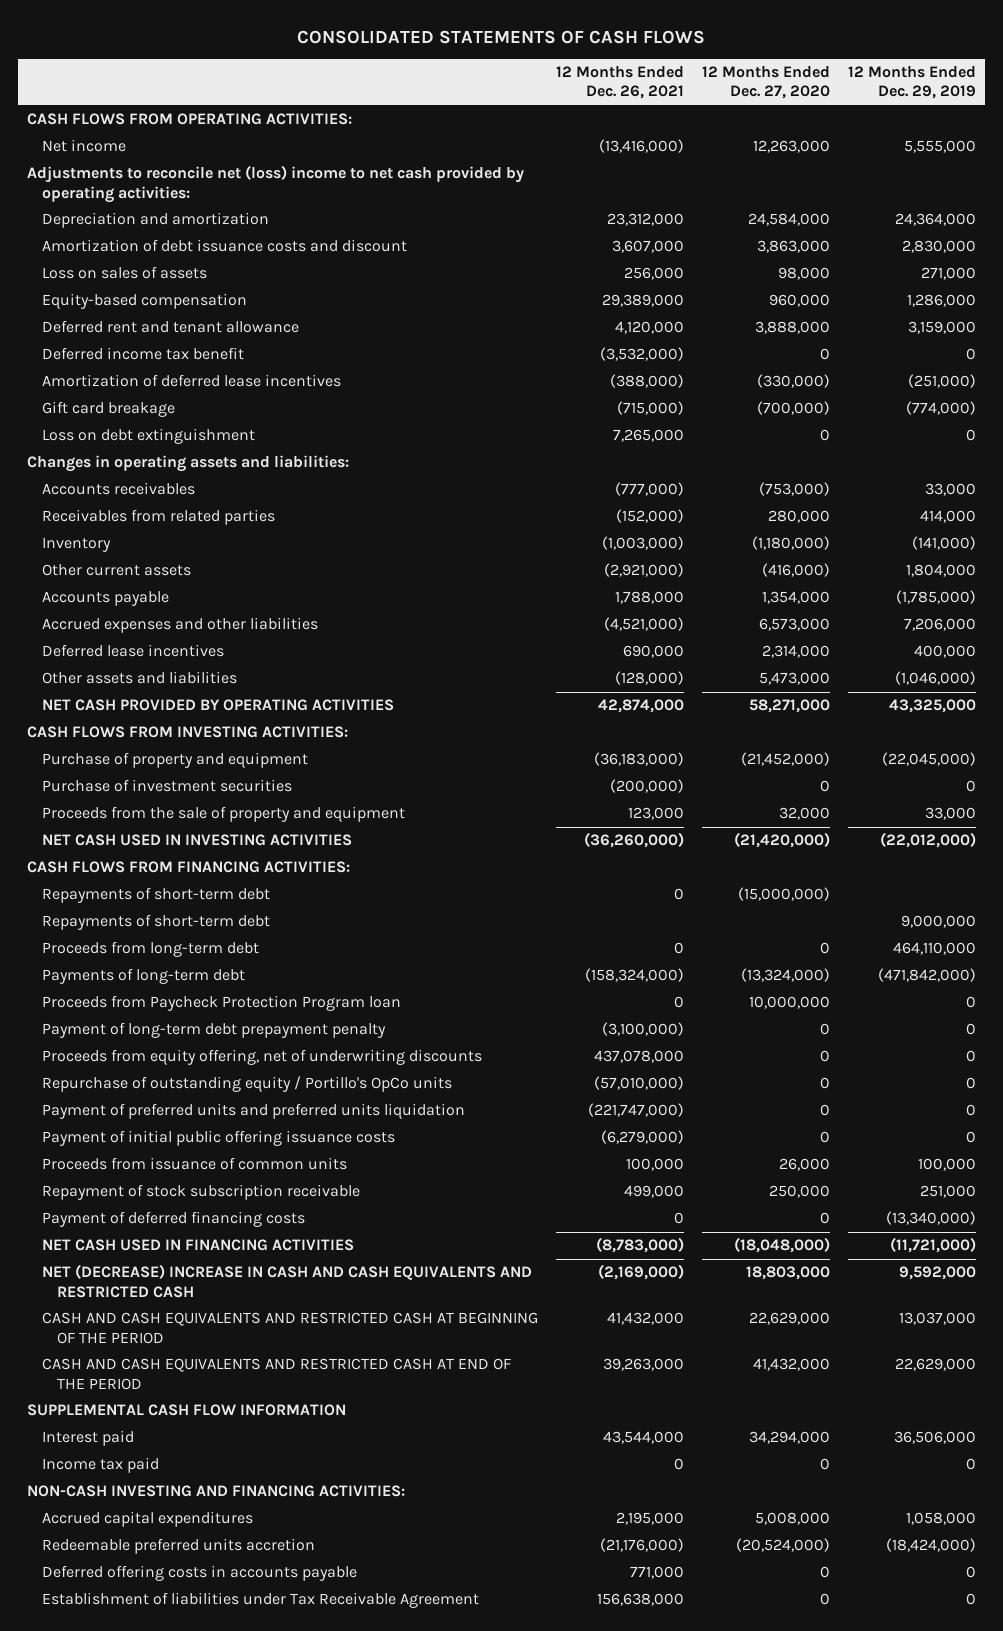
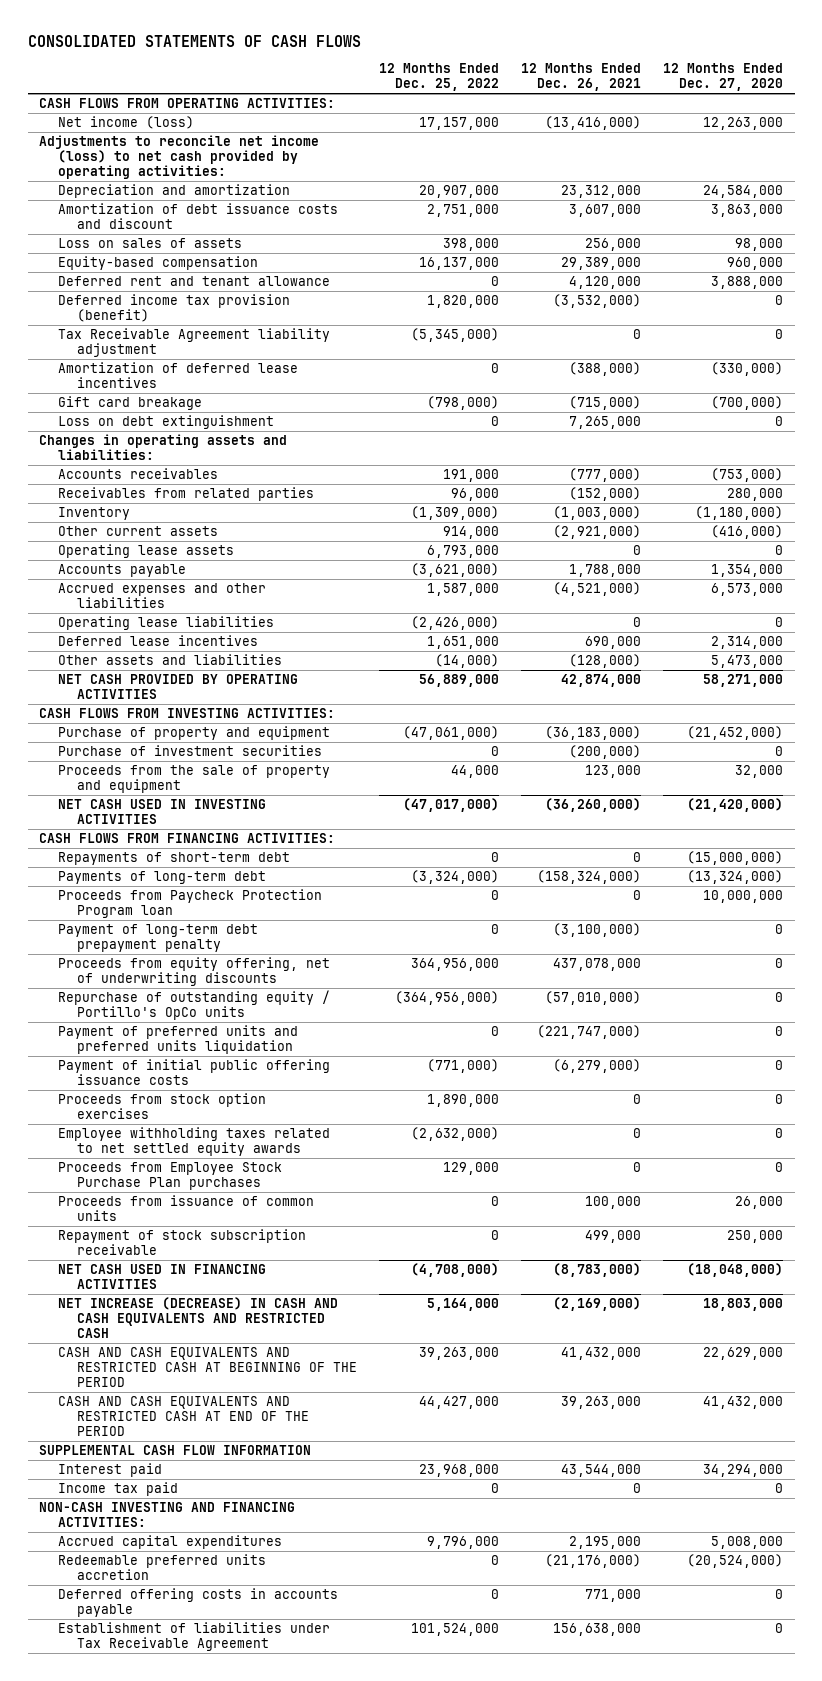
[847,66,976,100] 12 Months Ended Dec. 29, 2019 -> none
none -> [378,63,499,92] 12 Months Ended Dec. 25, 2022
[41,139,126,153] Net income -> [57,115,194,129] Net income (loss)
[26,165,524,203] Adjustments to reconcile net (loss) income to net cash provided by operating activities: -> [38,134,319,180] Adjustments to reconcile net income (loss) to net cash provided by operating activities:
[41,347,244,361] Deferred income tax benefit -> [57,293,290,323] Deferred income tax provision (benefit)
none -> [57,327,330,358] Tax Receivable Agreement liability adjustment
none -> [57,543,234,558] Operating lease assets
none -> [57,615,274,630] Operating lease liabilities
[41,914,270,931] Repayments of short-term debt -> none
[41,941,259,958] Proceeds from long-term debt -> none
none -> [57,1092,266,1120] Proceeds from stock option exercises
none -> [57,1126,330,1157] Employee withholding taxes related to net settled equity awards
none -> [57,1161,282,1191] Proceeds from Employee Stock Purchase Plan purchases
[41,1211,305,1228] Payment of deferred financing costs -> none
[41,1264,532,1298] NET (DECREASE) INCREASE IN CASH AND CASH EQUIVALENTS AND RESTRICTED CASH -> [57,1296,338,1339] NET INCREASE (DECREASE) IN CASH AND CASH EQUIVALENTS AND RESTRICTED CASH

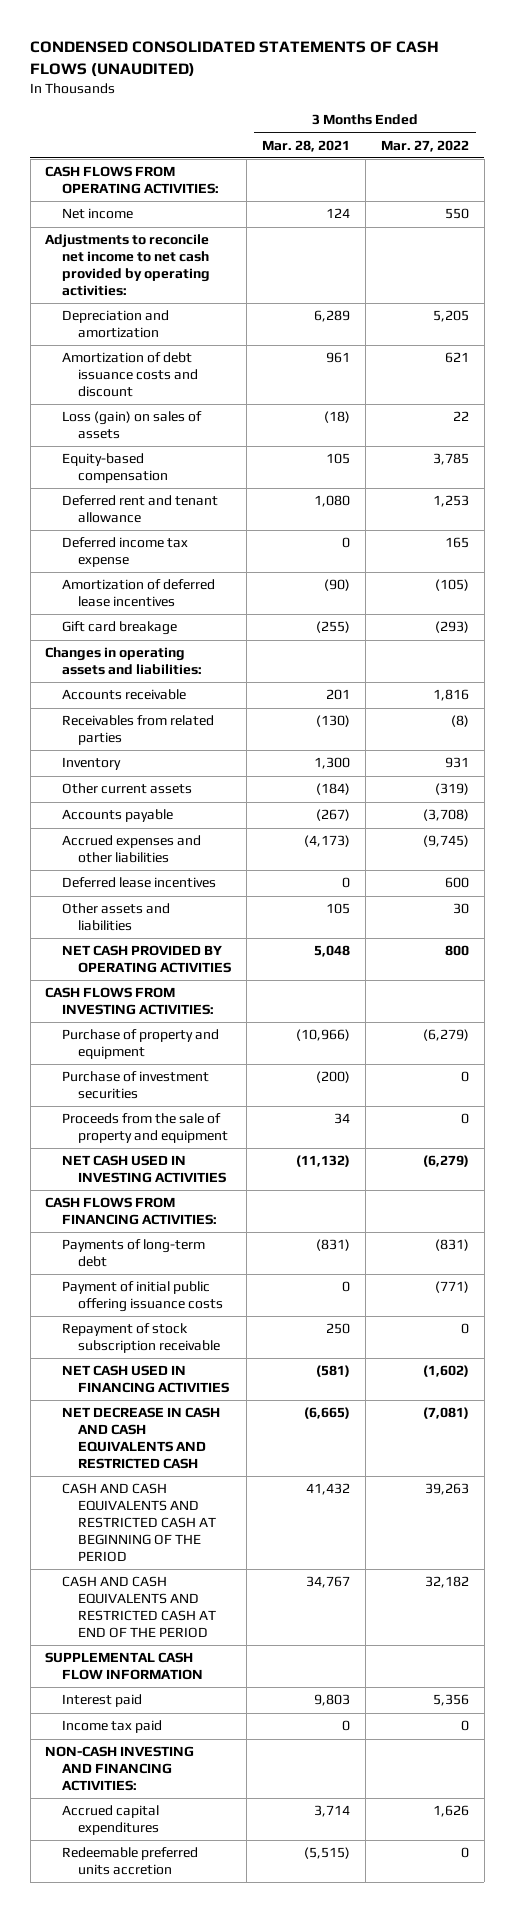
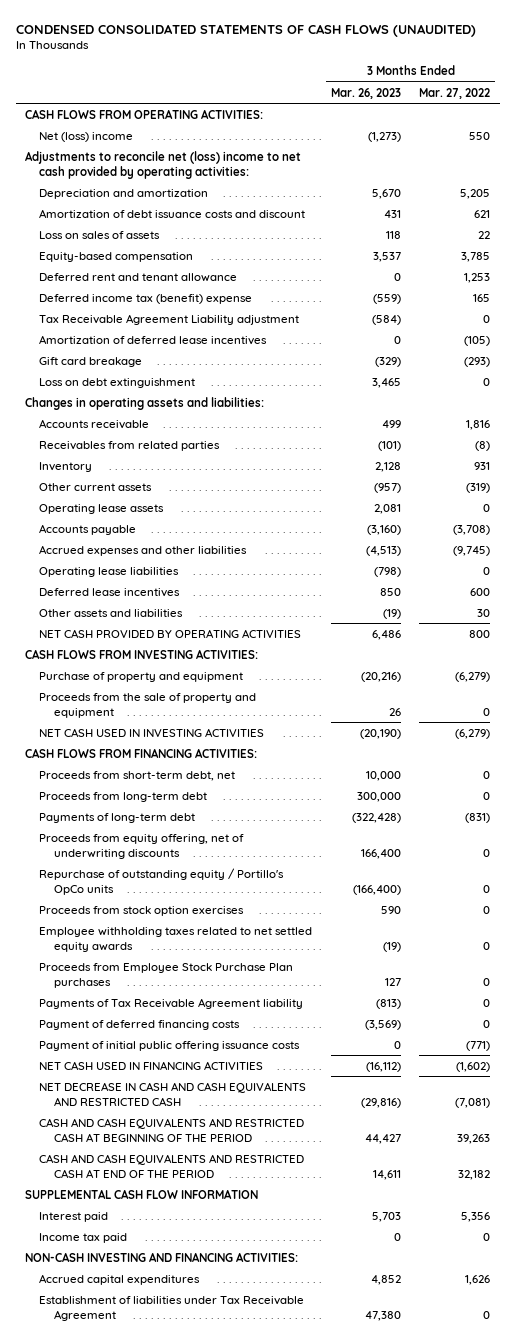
[261,139,350,152] Mar. 28, 2021 -> none
none -> [330,87,401,99] Mar. 26, 2023
[61,208,133,220] Net income -> [39,131,134,142] Net (loss) income
[45,234,210,297] Adjustments to reconcile net income to net cash provided by operating activities: -> [24,150,301,179] Adjustments to reconcile net (loss) income to net cash provided by operating activities:
[61,411,202,440] Loss (gain) on sales of assets -> [39,230,161,239] Loss on sales of assets
[61,537,188,568] Deferred income tax expense -> [39,293,253,304] Deferred income tax (benefit) expense
none -> [39,313,300,325] Tax Receivable Agreement Liability adjustment
none -> [39,377,196,388] Loss on debt extinguishment
none -> [39,503,165,514] Operating lease assets
none -> [39,566,180,577] Operating lease liabilities
[61,1071,209,1100] Purchase of investment securities -> none
none -> [39,770,236,781] Proceeds from short-term debt, net
none -> [39,791,208,802] Proceeds from long-term debt
none -> [39,833,245,859] Proceeds from equity offering, net of underwriting discounts
none -> [39,867,285,895] Repurchase of outstanding equity / Portillo's OpCo units
none -> [39,905,245,916] Proceeds from stock option exercises
none -> [39,926,313,952] Employee withholding taxes related to net settled equity awards
none -> [39,962,294,988] Proceeds from Employee Stock Purchase Plan purchases
none -> [39,997,304,1009] Payments of Tax Receivable Agreement liability
none -> [39,1019,241,1030] Payment of deferred financing costs
[61,1323,220,1354] Repayment of stock subscription receivable -> none
[61,1847,198,1876] Redeemable preferred units accretion -> none
none -> [39,1295,305,1321] Establishment of liabilities under Tax Receivable Agreement

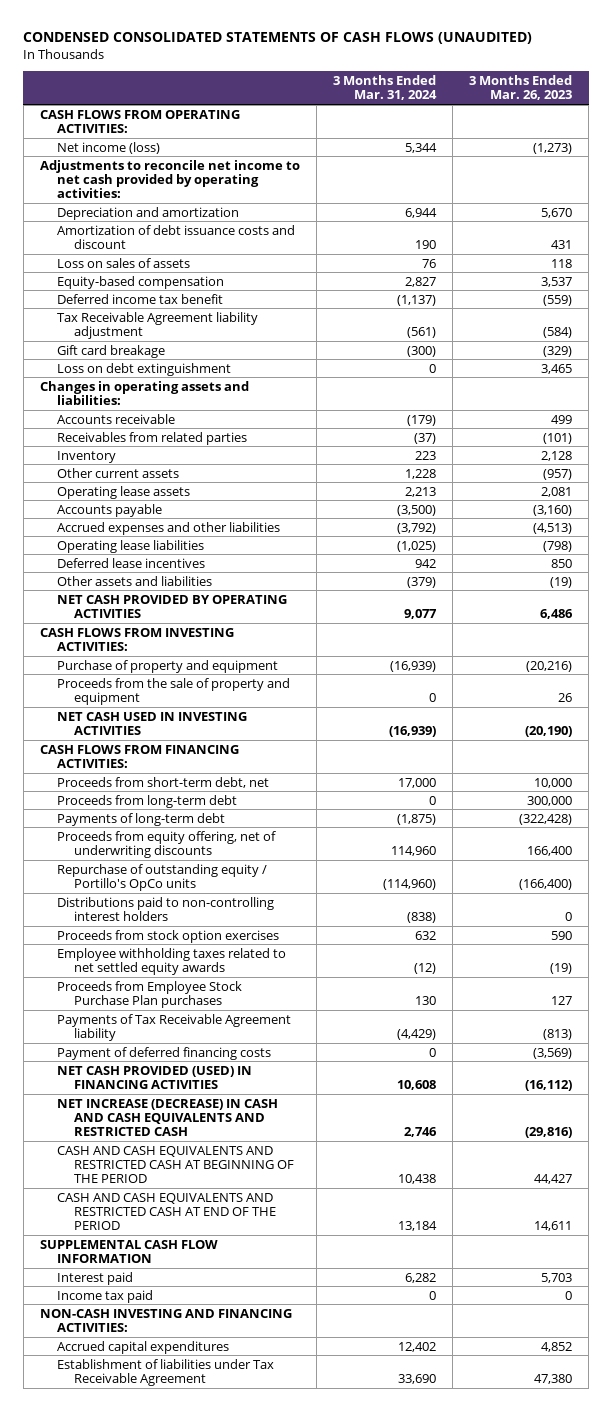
[419,87,491,99] Mar. 27, 2022 -> none
none -> [333,74,438,101] 3 Months Ended Mar. 31, 2024
[39,131,134,142] Net (loss) income -> [57,141,161,154] Net income (loss)
[24,150,301,179] Adjustments to reconcile net (loss) income to net cash provided by operating activities: -> [39,159,300,199] Adjustments to reconcile net income to net cash provided by operating activities:
[39,272,238,282] Deferred rent and tenant allowance -> none
[39,334,268,345] Amortization of deferred lease incentives -> none
[39,293,253,304] Deferred income tax (benefit) expense -> [57,293,224,304] Deferred income tax benefit
[39,313,300,325] Tax Receivable Agreement Liability adjustment -> [57,311,259,340] Tax Receivable Agreement liability adjustment
none -> [57,896,275,922] Distributions paid to non-controlling interest holders
[39,1040,301,1051] Payment of initial public offering issuance costs -> none
[39,1060,264,1070] NET CASH USED IN FINANCING ACTIVITIES -> [57,1065,253,1090] NET CASH PROVIDED (USED) IN FINANCING ACTIVITIES
[39,1081,307,1106] NET DECREASE IN CASH AND CASH EQUIVALENTS AND RESTRICTED CASH -> [57,1098,279,1137] NET INCREASE (DECREASE) IN CASH AND CASH EQUIVALENTS AND RESTRICTED CASH

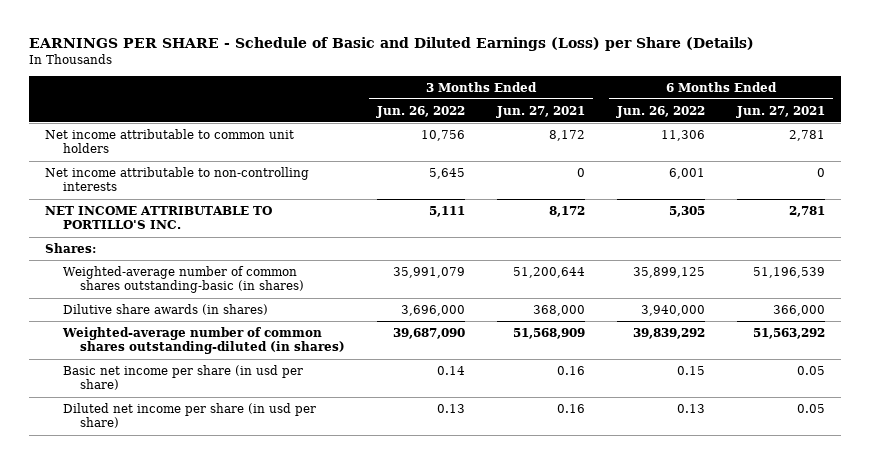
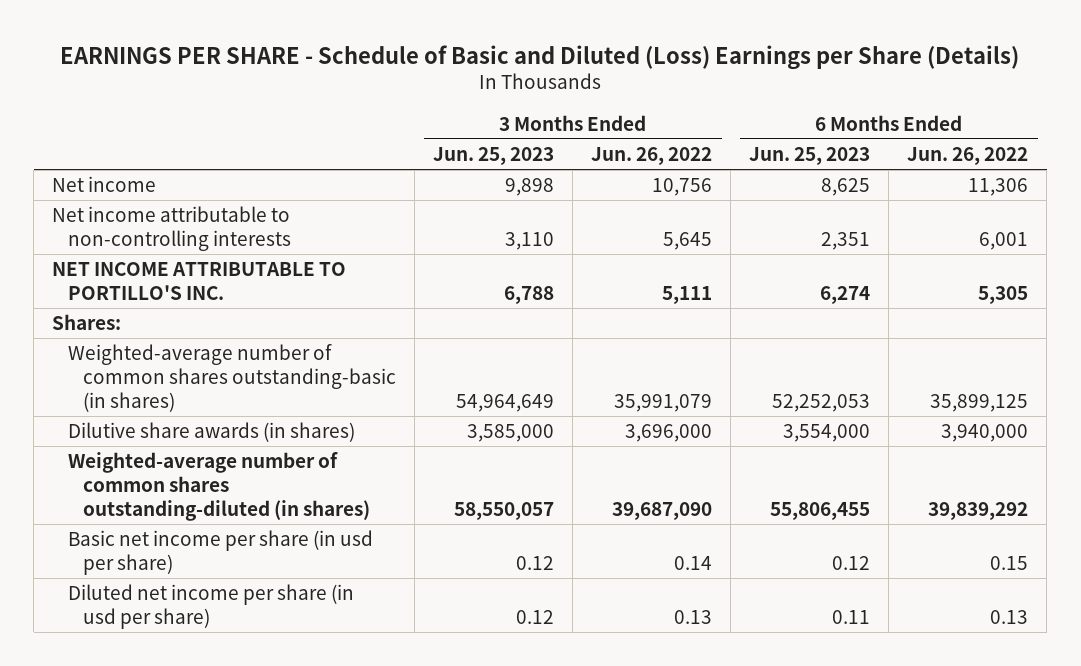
[29,36,755,51] EARNINGS PER SHARE - Schedule of Basic and Diluted Earnings (Loss) per Share (Details) -> [60,44,1020,70] EARNINGS PER SHARE - Schedule of Basic and Diluted (Loss) Earnings per Share (Details)
[496,105,586,118] Jun. 27, 2021 -> none
[736,105,826,118] Jun. 27, 2021 -> none
none -> [433,147,555,166] Jun. 25, 2023
none -> [749,147,871,166] Jun. 25, 2023
[45,128,295,154] Net income attributable to common unit holders -> [52,176,157,193] Net income

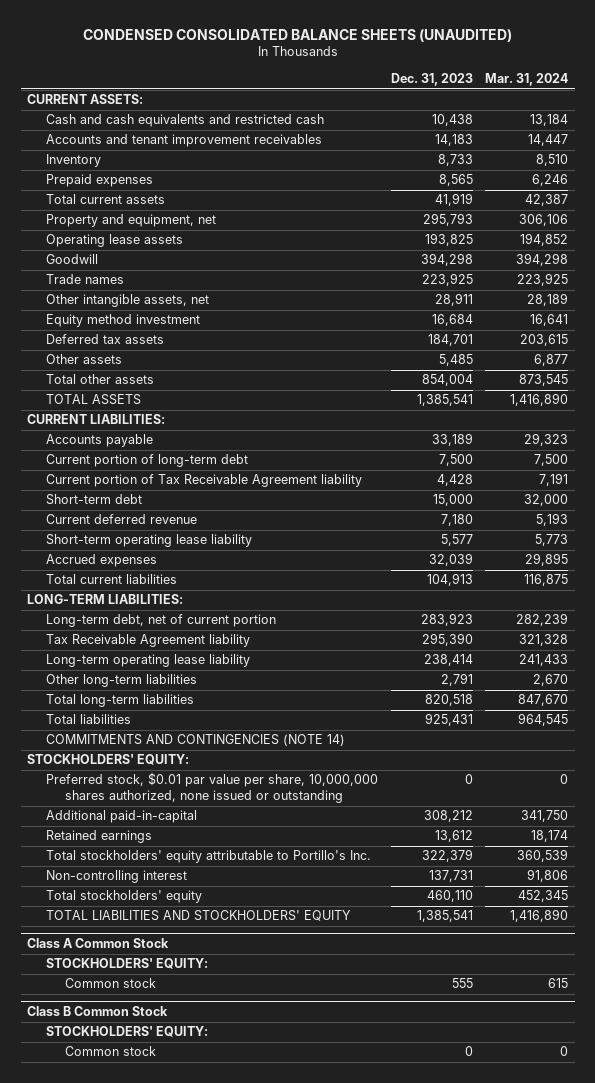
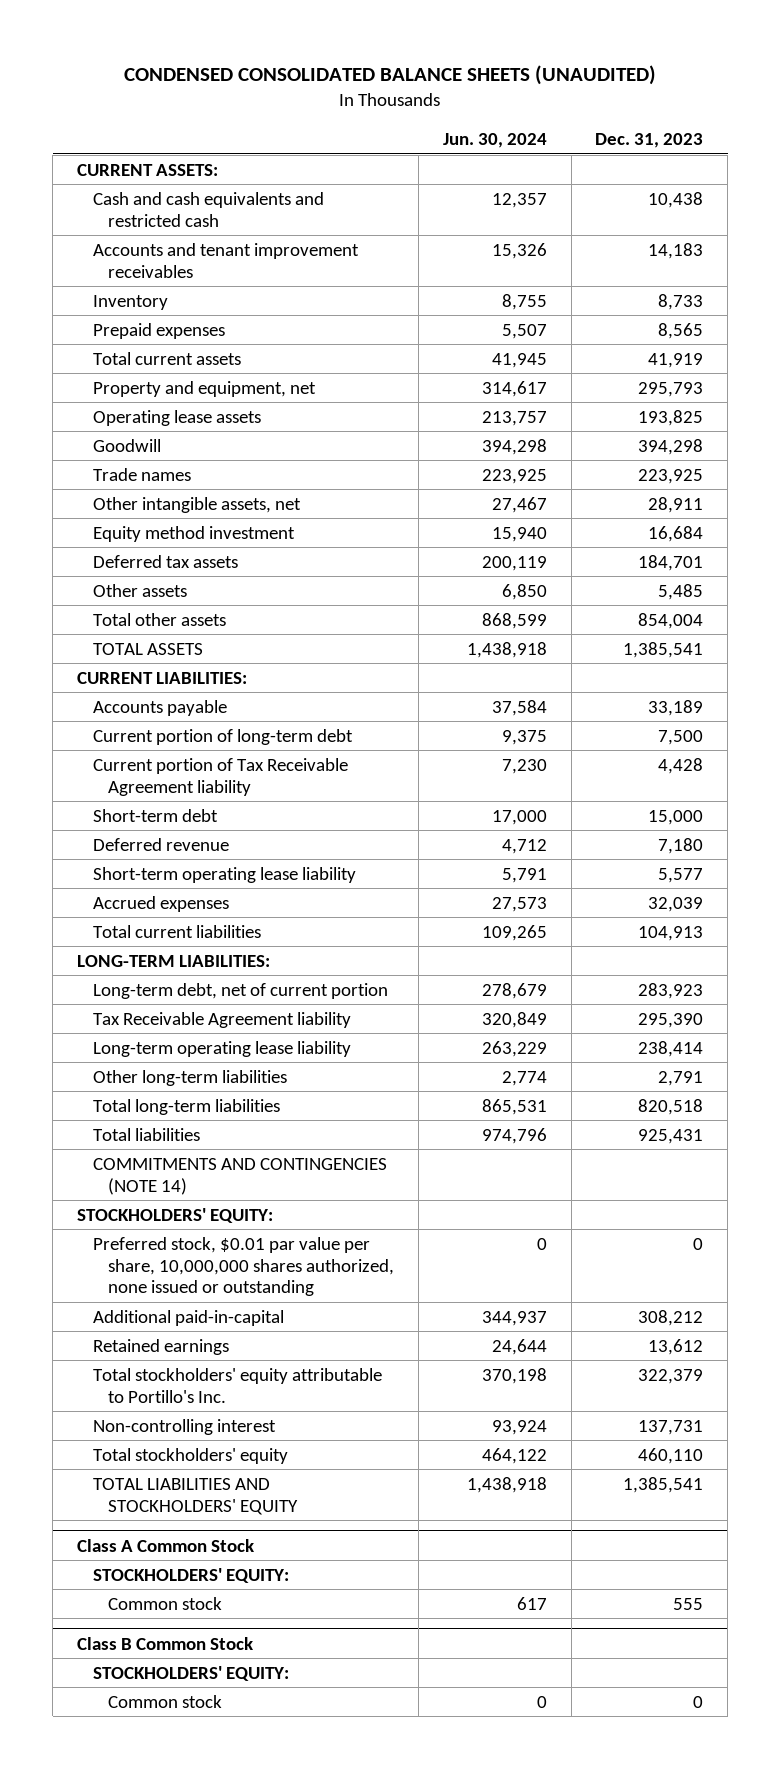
[485,73,569,87] Mar. 31, 2024 -> none
none -> [442,133,547,149] Jun. 30, 2024
[45,514,197,525] Current deferred revenue -> [92,837,229,851] Deferred revenue

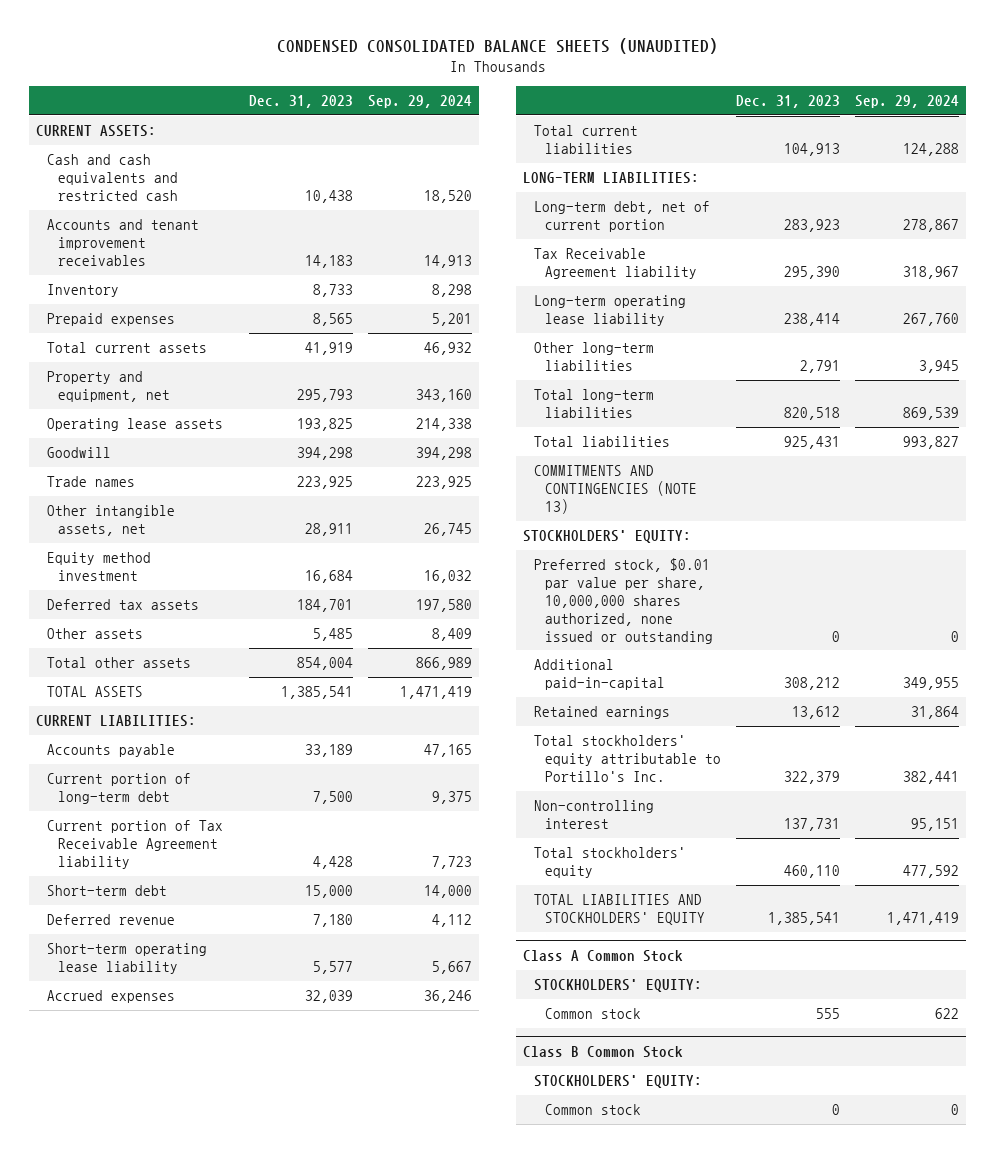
[442,133,547,149] Jun. 30, 2024 -> none
none -> [367,95,472,109] Sep. 29, 2024
[92,1157,387,1195] COMMITMENTS AND CONTINGENCIES (NOTE 14) -> [534,465,697,514] COMMITMENTS AND CONTINGENCIES (NOTE 13)

